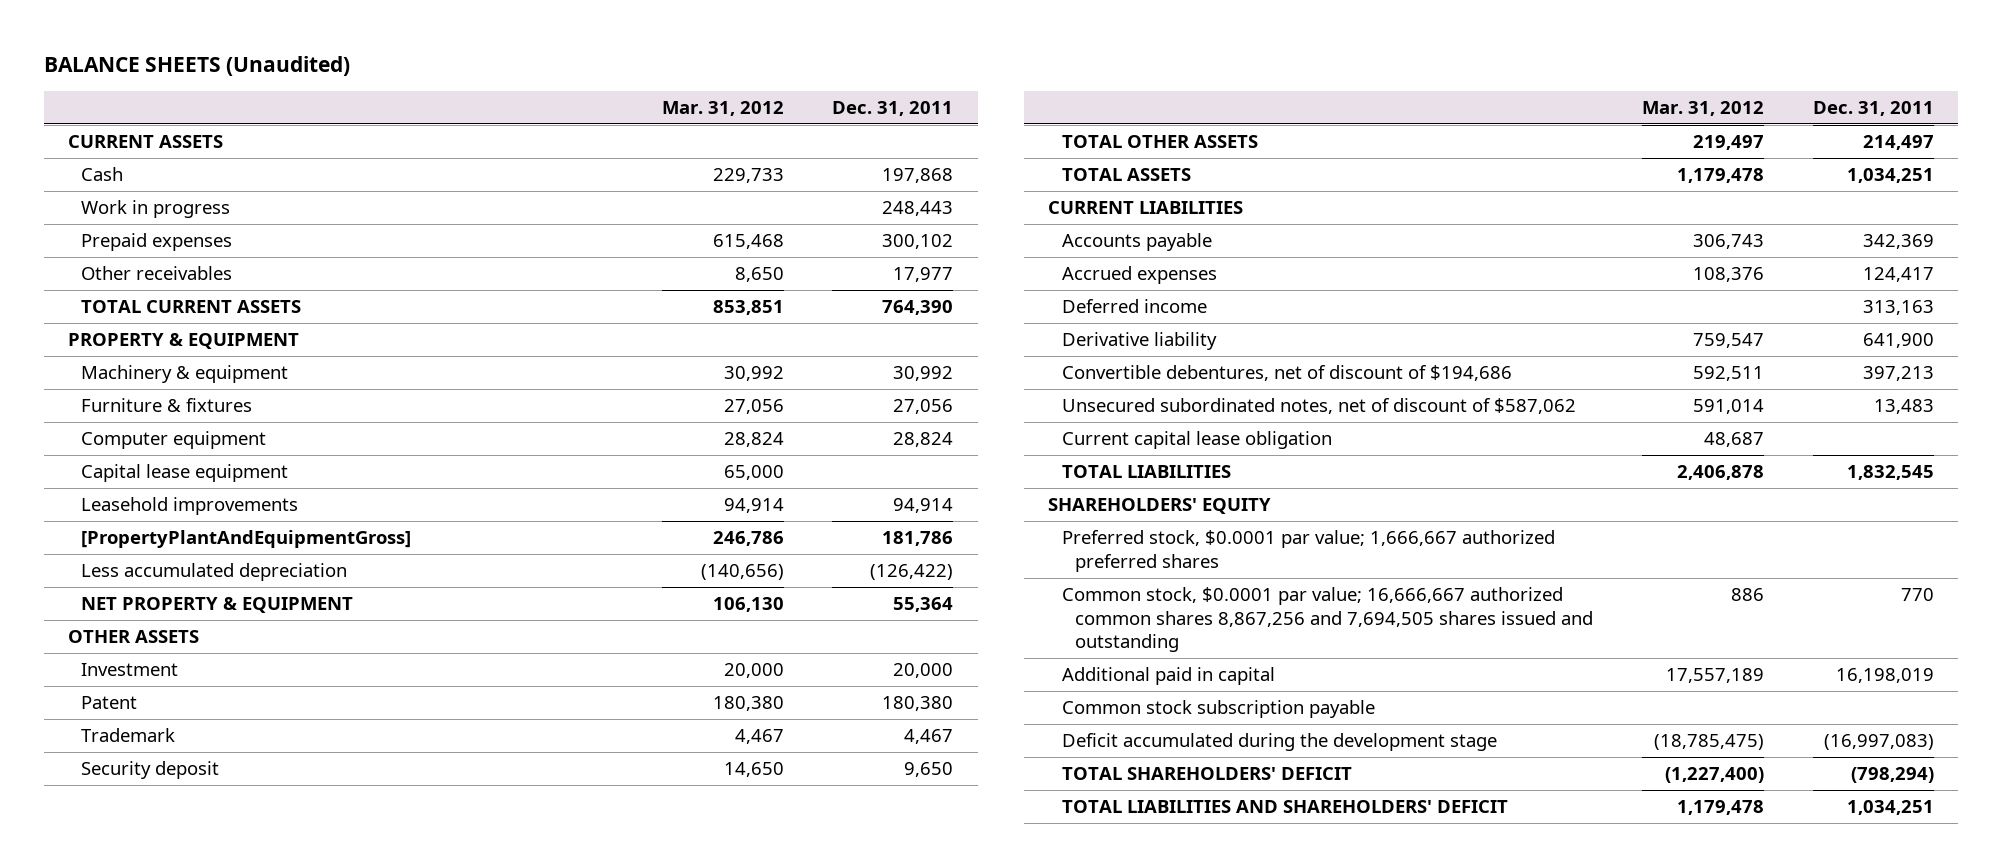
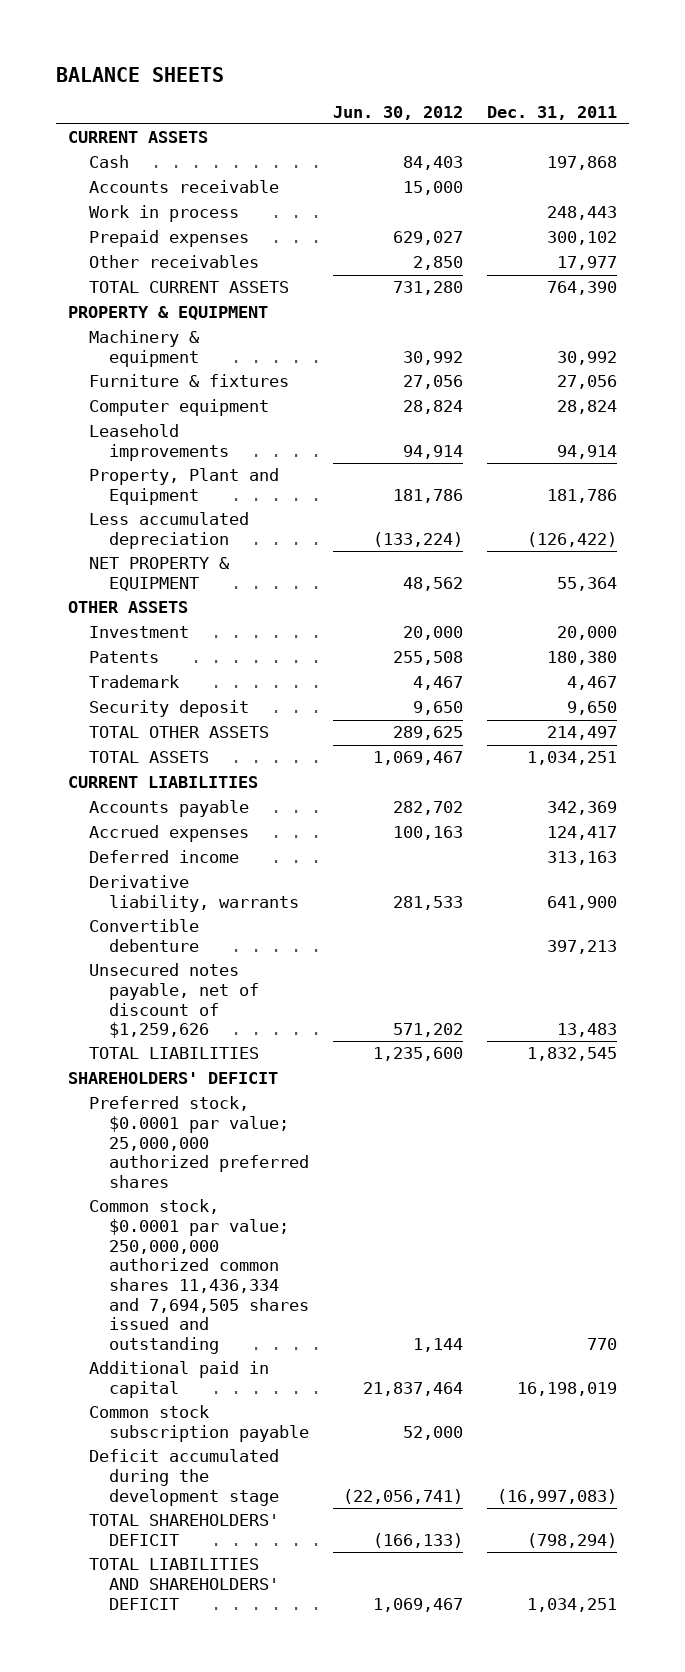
[43,56,350,77] BALANCE SHEETS (Unaudited) -> [56,67,225,83] BALANCE SHEETS
[661,100,784,116] Mar. 31, 2012 -> none
none -> [333,105,464,120] Jun. 30, 2012
none -> [88,180,279,194] Accounts receivable
[81,200,231,219] Work in progress -> [88,205,239,223] Work in process
[81,464,289,483] Capital lease equipment -> none
[81,530,412,549] [PropertyPlantAndEquipmentGross] -> [88,468,279,506] Property, Plant and Equipment
[81,696,138,710] Patent -> [88,651,159,664] Patents
[1061,431,1332,450] Current capital lease obligation -> none
[1061,332,1217,351] Derivative liability -> [88,875,300,913] Derivative liability, warrants
[1061,365,1512,382] Convertible debentures, net of discount of $194,686 -> [88,919,200,953] Convertible debenture
[1061,398,1576,415] Unsecured subordinated notes, net of discount of $587,062 -> [88,963,260,1039] Unsecured notes payable, net of discount of $1,259,626
[1048,498,1272,515] SHAREHOLDERS' EQUITY -> [68,1072,279,1085] SHAREHOLDERS' DEFICIT
[1061,530,1555,572] Preferred stock, $0.0001 par value; 1,666,667 authorized preferred shares -> [88,1096,310,1188] Preferred stock, $0.0001 par value; 25,000,000 authorized preferred shares
[1061,587,1594,652] Common stock, $0.0001 par value; 16,666,667 authorized common shares 8,867,256 and 7,694,505 shares issued and outstanding -> [88,1199,310,1354] Common stock, $0.0001 par value; 250,000,000 authorized common shares 11,436,334 and 7,694,505 shares issued and outstanding

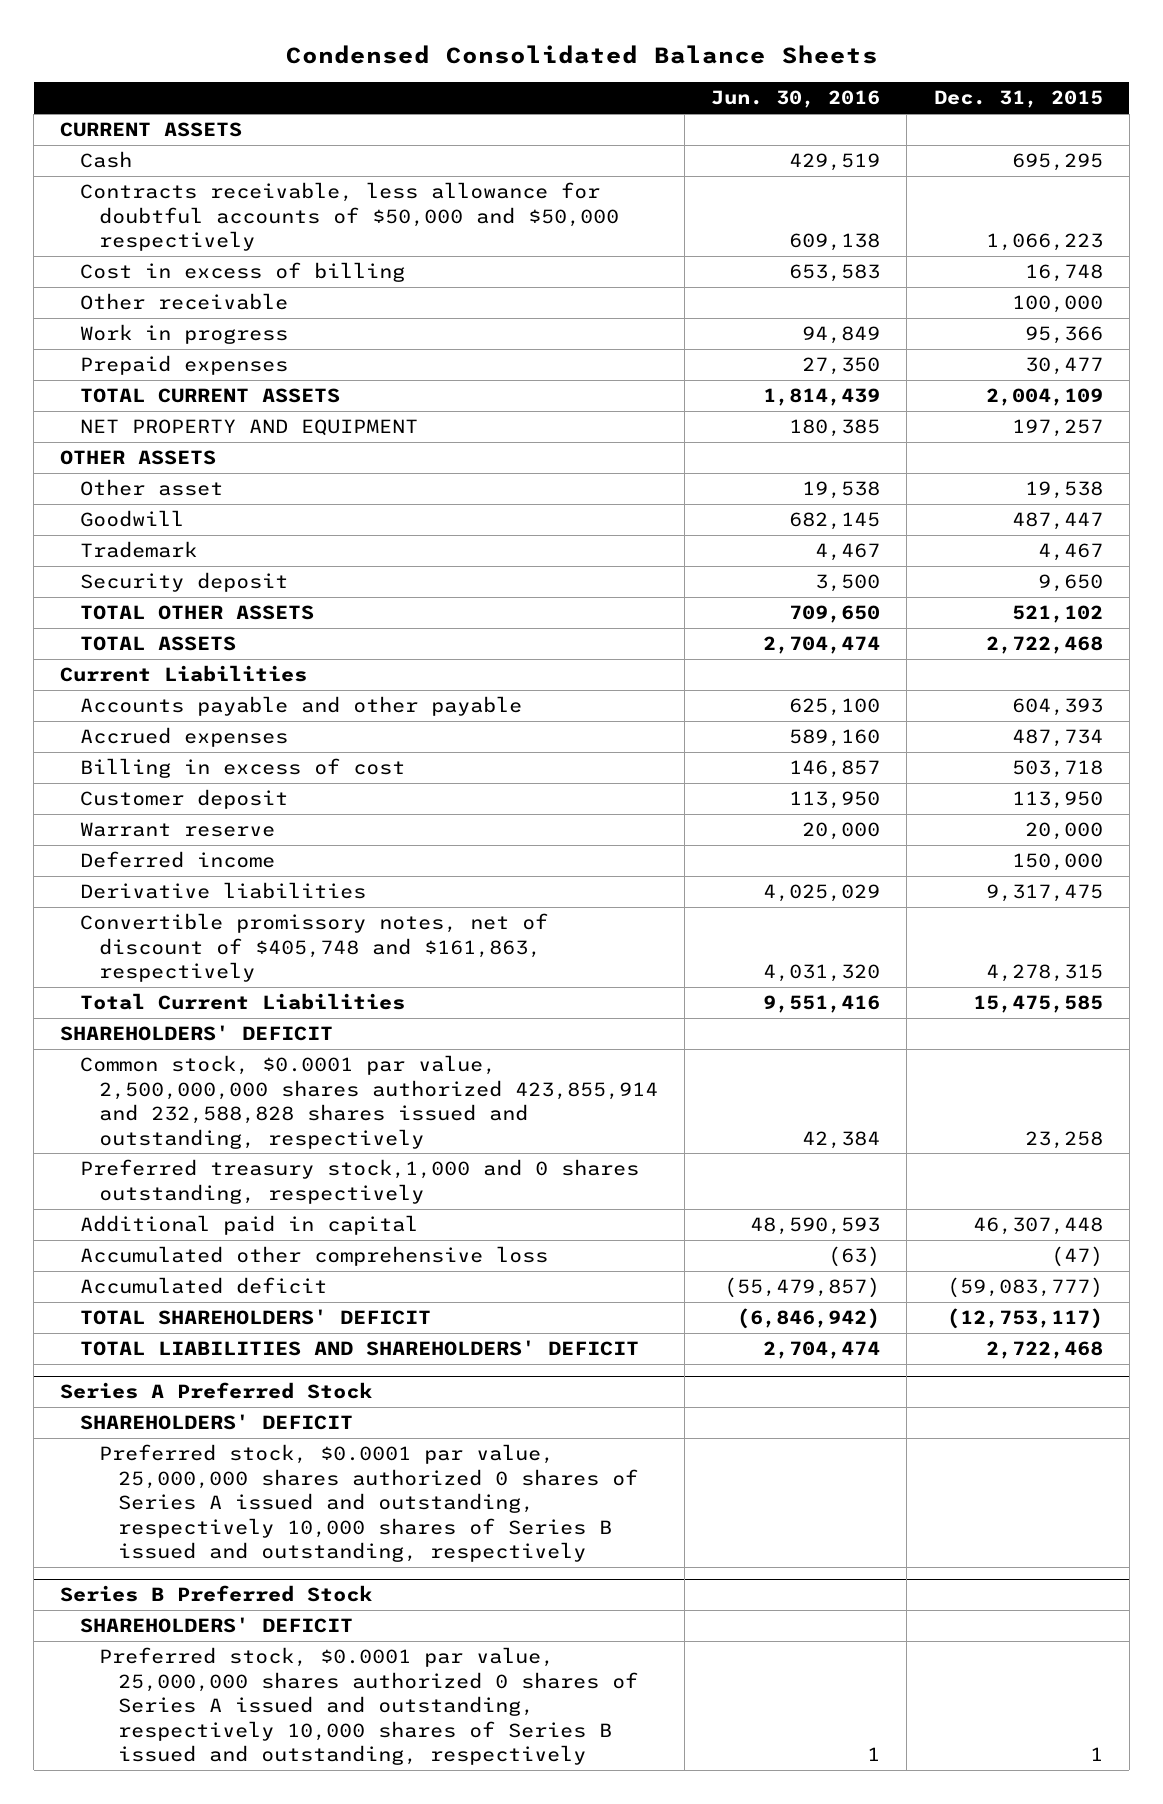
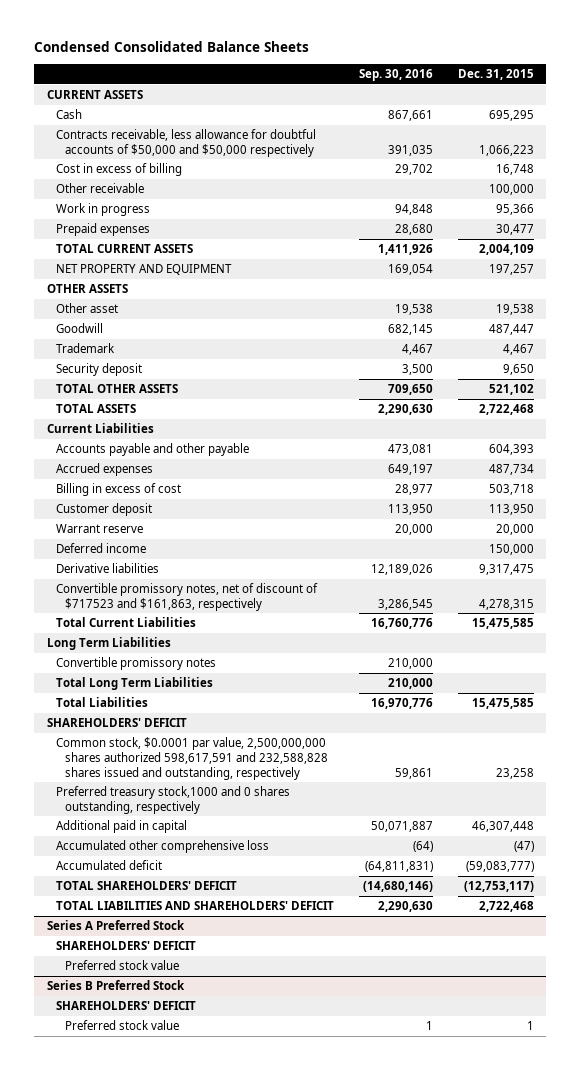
[711,90,881,109] Jun. 30, 2016 -> none
none -> [358,69,433,82] Sep. 30, 2016
[79,913,548,983] Convertible promissory notes, net of discount of $405,748 and $161,863, respectively -> [55,583,318,611] Convertible promissory notes, net of discount of $717523 and $161,863, respectively
none -> [46,637,171,651] Long Term Liabilities
none -> [55,657,216,671] Convertible promissory notes
none -> [55,677,213,691] Total Long Term Liabilities
none -> [55,697,148,708] Total Liabilities
[79,1055,659,1149] Common stock, $0.0001 par value, 2,500,000,000 shares authorized 423,855,914 and 232,588,828 shares issued and outstanding, respectively -> [55,737,329,780] Common stock, $0.0001 par value, 2,500,000,000 shares authorized 598,617,591 and 232,588,828 shares issued and outstanding, respectively
[79,1159,639,1204] Preferred treasury stock,1,000 and 0 shares outstanding, respectively -> [55,786,290,814] Preferred treasury stock,1000 and 0 shares outstanding, respectively
[99,1444,639,1563] Preferred stock, $0.0001 par value, 25,000,000 shares authorized 0 shares of Series A issued and outstanding, respectively 10,000 shares of Series B issued and outstanding, respectively -> [65,960,180,971] Preferred stock value
[99,1647,639,1766] Preferred stock, $0.0001 par value, 25,000,000 shares authorized 0 shares of Series A issued and outstanding, respectively 10,000 shares of Series B issued and outstanding, respectively -> [65,1020,180,1031] Preferred stock value

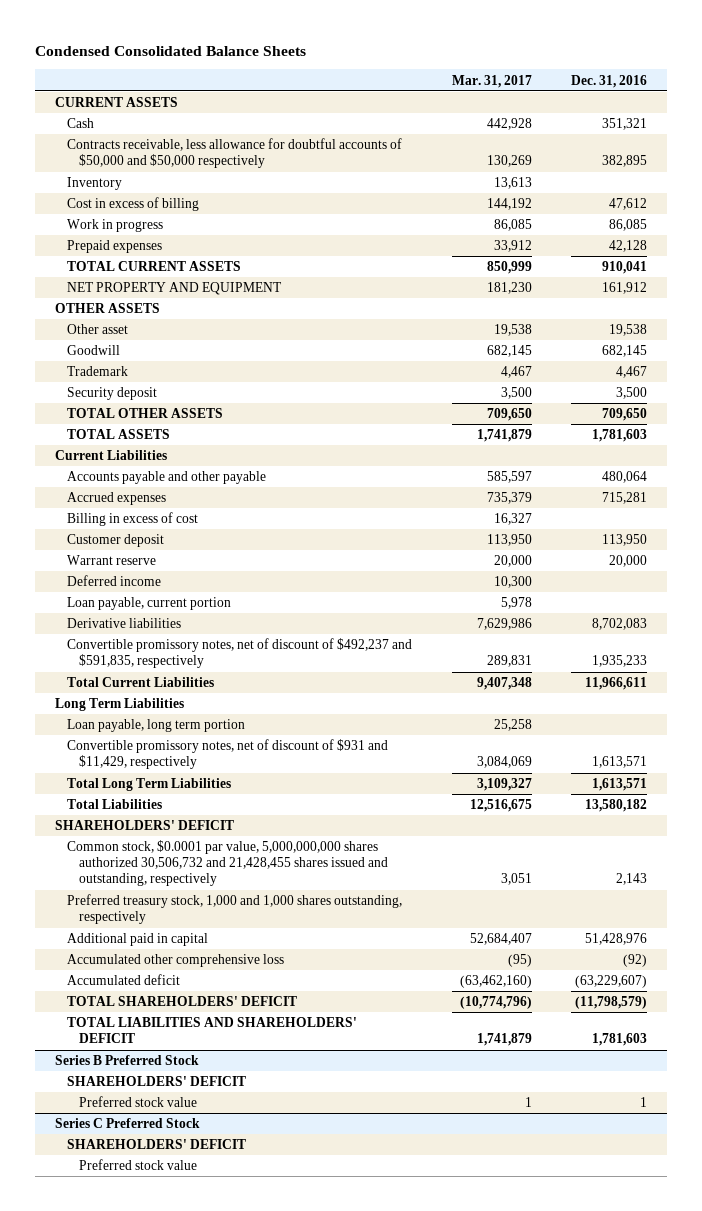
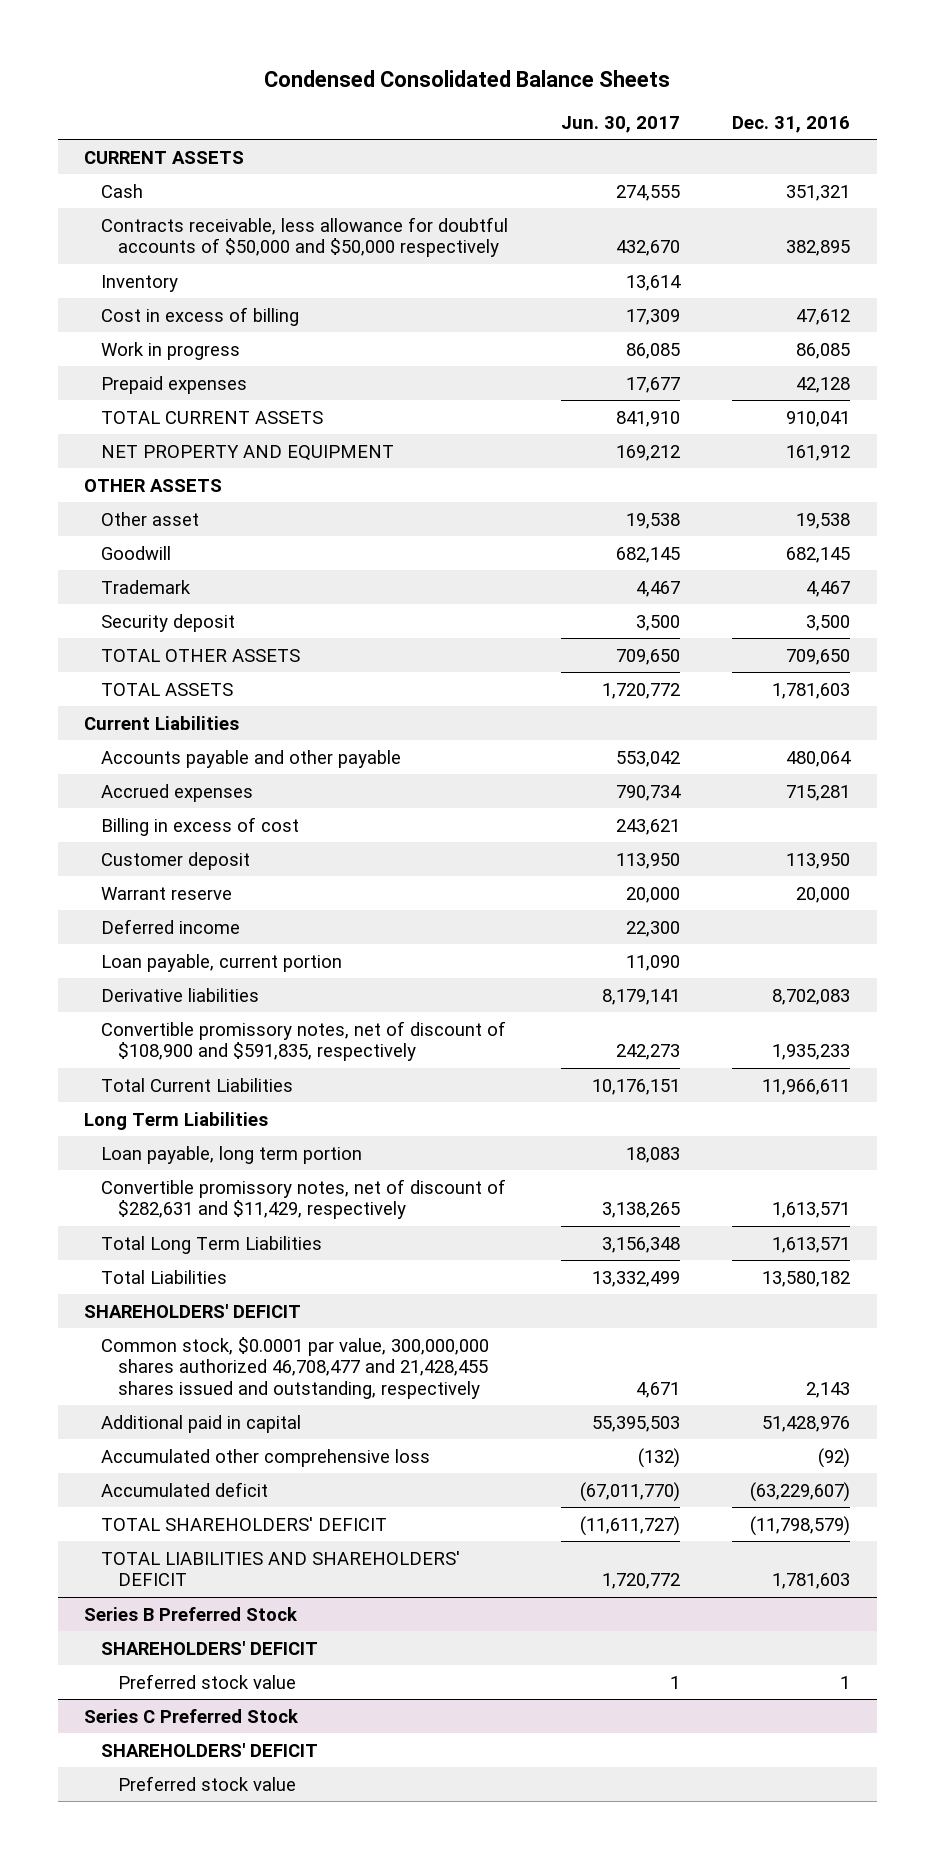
[451,74,532,88] Mar. 31, 2017 -> none
none -> [560,115,680,133] Jun. 30, 2017
[66,638,412,669] Convertible promissory notes, net of discount of $492,237 and $591,835, respectively -> [100,1020,506,1062] Convertible promissory notes, net of discount of $108,900 and $591,835, respectively
[66,739,388,770] Convertible promissory notes, net of discount of $931 and $11,429, respectively -> [100,1178,506,1220] Convertible promissory notes, net of discount of $282,631 and $11,429, respectively
[66,894,402,925] Preferred treasury stock, 1,000 and 1,000 shares outstanding, respectively -> none
[66,840,389,887] Common stock, $0.0001 par value, 5,000,000,000 shares authorized 30,506,732 and 21,428,455 shares issued and outstanding, respectively -> [100,1336,489,1399] Common stock, $0.0001 par value, 300,000,000 shares authorized 46,708,477 and 21,428,455 shares issued and outstanding, respectively

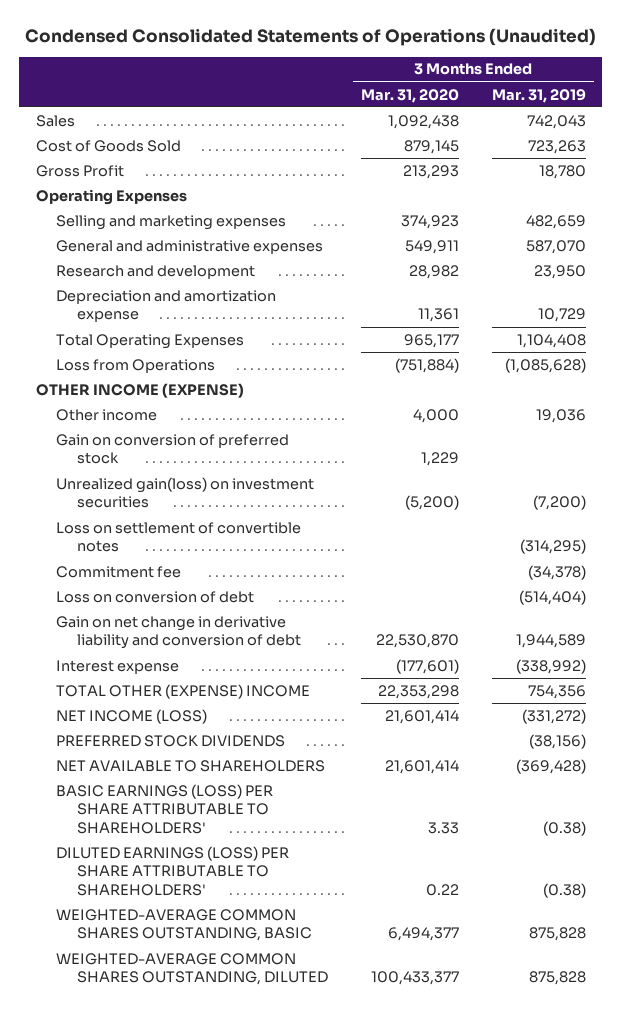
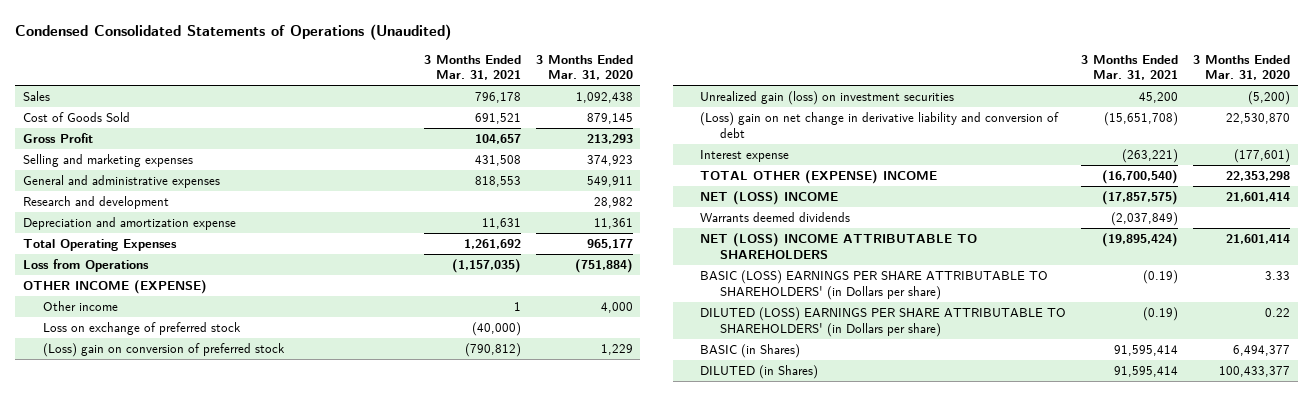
[491,88,586,103] Mar. 31, 2019 -> none
none -> [423,54,521,81] 3 Months Ended Mar. 31, 2021
[35,188,187,205] Operating Expenses -> none
[56,521,302,553] Loss on settlement of convertible notes -> none
[56,565,182,578] Commitment fee -> none
[56,590,255,603] Loss on conversion of debt -> none
none -> [42,322,241,336] Loss on exchange of preferred stock
[56,433,290,465] Gain on conversion of preferred stock -> [42,343,285,358] (Loss) gain on conversion of preferred stock
[56,476,315,509] Unrealized gain(loss) on investment securities -> [700,91,955,106] Unrealized gain (loss) on investment securities
[56,615,302,650] Gain on net change in derivative liability and conversion of debt -> [700,112,1060,138] (Loss) gain on net change in derivative liability and conversion of debt
[56,734,286,747] PREFERRED STOCK DIVIDENDS -> none
[56,708,208,724] NET INCOME (LOSS) -> [700,191,839,206] NET (LOSS) INCOME
none -> [700,212,851,223] Warrants deemed dividends
[56,759,326,772] NET AVAILABLE TO SHAREHOLDERS -> [700,233,978,259] NET (LOSS) INCOME ATTRIBUTABLE TO SHAREHOLDERS
[56,783,274,834] BASIC EARNINGS (LOSS) PER SHARE ATTRIBUTABLE TO SHAREHOLDERS' -> [700,270,1049,300] BASIC (LOSS) EARNINGS PER SHARE ATTRIBUTABLE TO SHAREHOLDERS' (in Dollars per share)
[56,845,290,896] DILUTED EARNINGS (LOSS) PER SHARE ATTRIBUTABLE TO SHAREHOLDERS' -> [700,307,1067,337] DILUTED (LOSS) EARNINGS PER SHARE ATTRIBUTABLE TO SHAREHOLDERS' (in Dollars per share)
[56,908,313,942] WEIGHTED-AVERAGE COMMON SHARES OUTSTANDING, BASIC -> [700,344,801,359] BASIC (in Shares)
[56,952,329,986] WEIGHTED-AVERAGE COMMON SHARES OUTSTANDING, DILUTED -> [700,365,819,380] DILUTED (in Shares)

